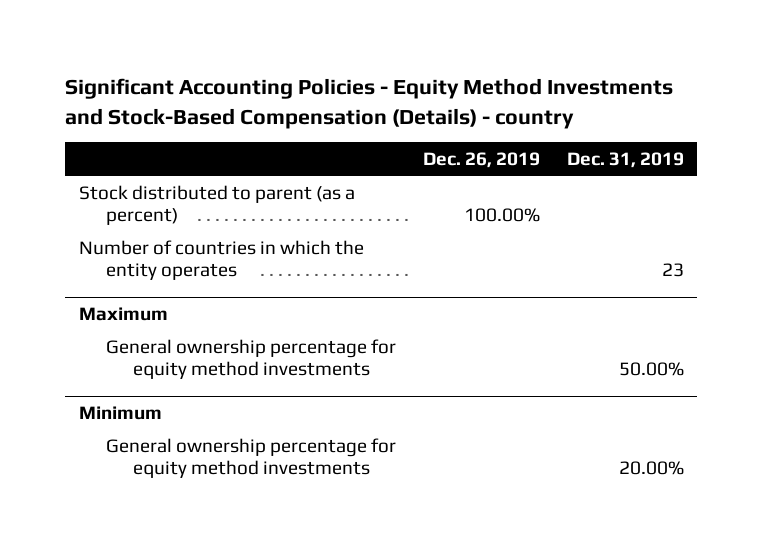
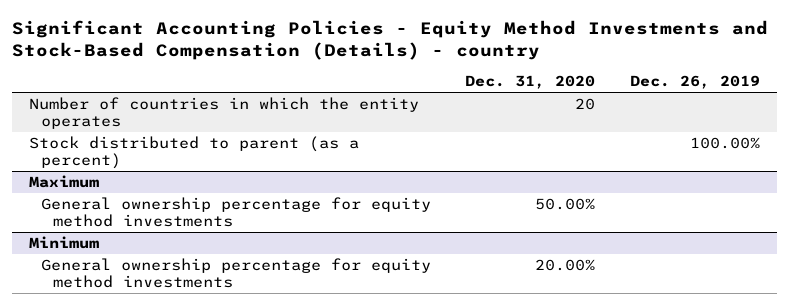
[566,152,684,169] Dec. 31, 2019 -> none
none -> [465,75,596,90] Dec. 31, 2020
[78,184,355,225] Stock distributed to parent (as a percent) -> [28,135,359,170] Stock distributed to parent (as a percent)

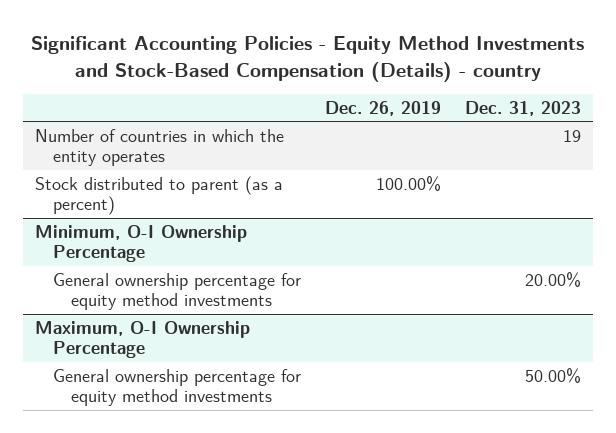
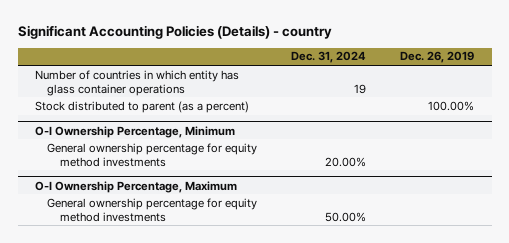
[31,35,585,82] Significant Accounting Policies - Equity Method Investments and Stock-Based Compensation (Details) - country -> [17,24,332,39] Significant Accounting Policies (Details) - country
[465,100,582,116] Dec. 31, 2023 -> none
none -> [291,51,367,64] Dec. 31, 2024
[35,128,285,167] Number of countries in which the entity operates -> [34,69,239,96] Number of countries in which entity has glass container operations
[35,224,248,263] Minimum, O-I Ownership Percentage -> [34,125,235,138] O-I Ownership Percentage, Minimum
[35,320,251,359] Maximum, O-I Ownership Percentage -> [34,180,237,193] O-I Ownership Percentage, Maximum

